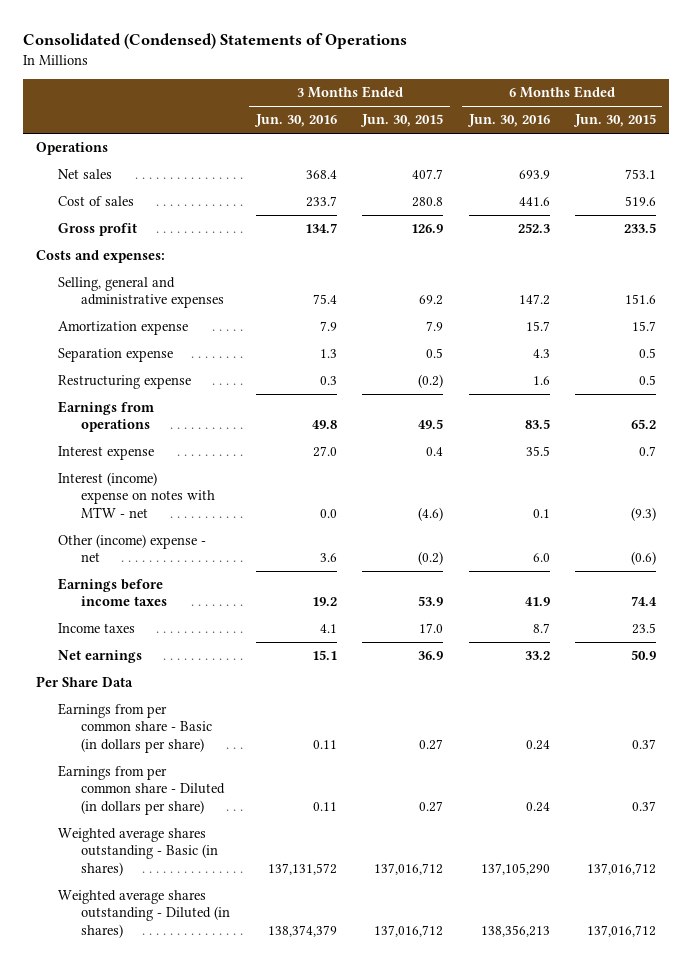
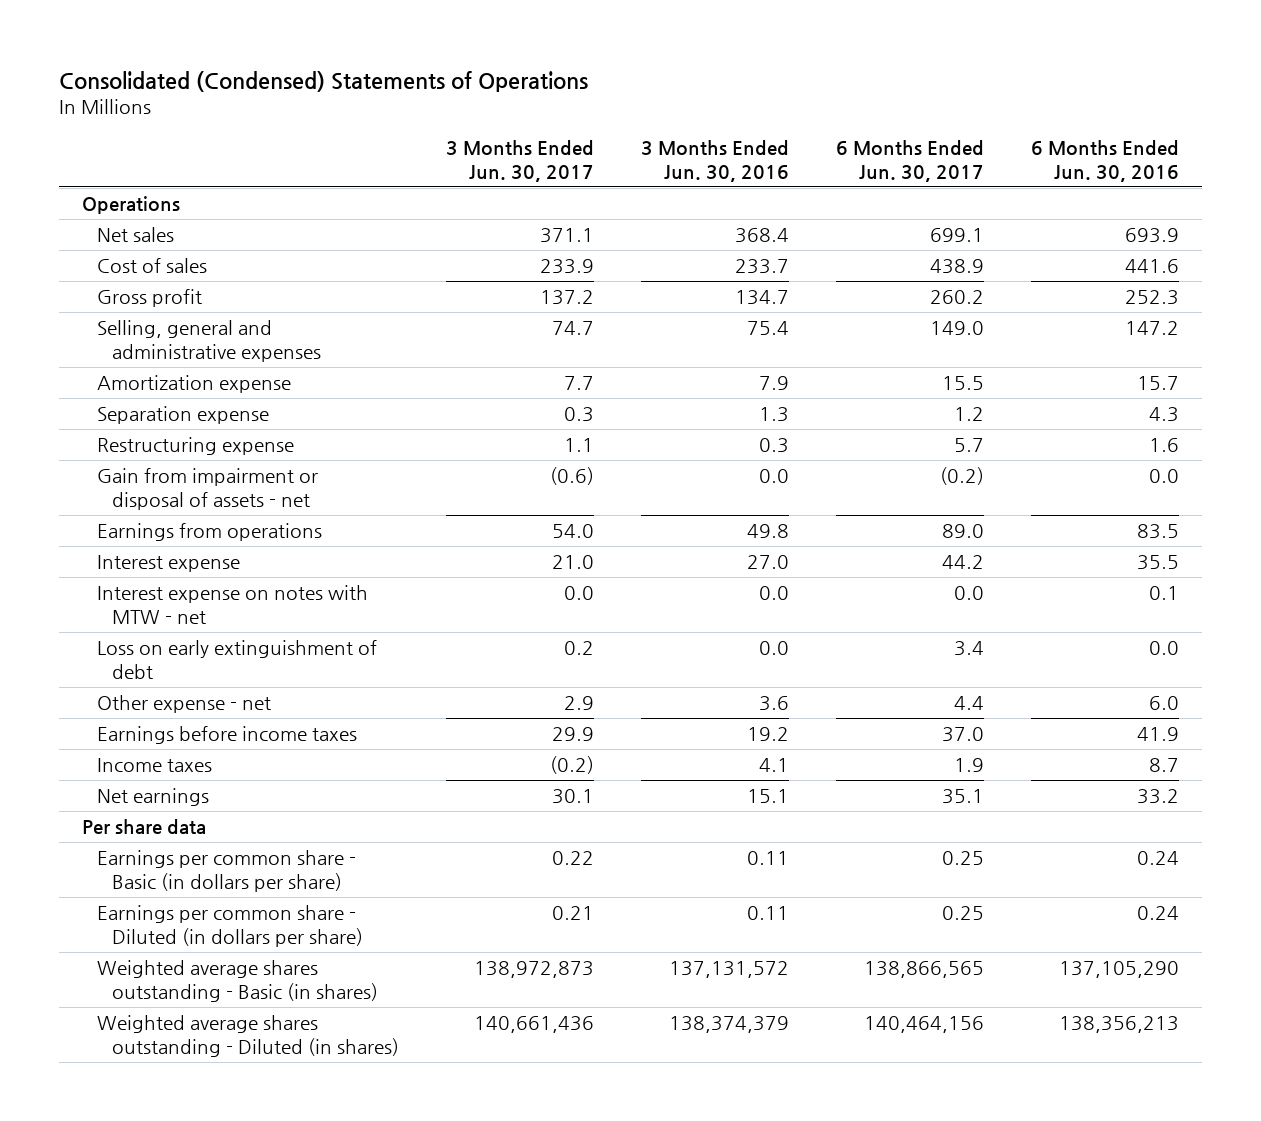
[360,114,444,128] Jun. 30, 2015 -> none
[573,114,657,128] Jun. 30, 2015 -> none
none -> [445,140,594,182] 3 Months Ended Jun. 30, 2017
none -> [835,140,984,182] 6 Months Ended Jun. 30, 2017
[35,250,165,264] Costs and expenses: -> none
none -> [96,468,318,510] Gain from impairment or disposal of assets - net
[58,472,216,518] Interest (income) expense on notes with MTW - net -> [96,585,368,624] Interest expense on notes with MTW - net
none -> [96,640,377,679] Loss on early extinguishment of debt
[58,534,207,563] Other (income) expense - net -> [96,695,271,714] Other expense - net
[35,676,133,688] Per Share Data -> [82,819,207,835] Per share data
[58,703,213,753] Earnings from per common share - Basic (in dollars per share) -> [96,850,356,892] Earnings per common share - Basic (in dollars per share)
[58,765,226,815] Earnings from per common share - Diluted (in dollars per share) -> [96,905,363,947] Earnings per common share - Diluted (in dollars per share)

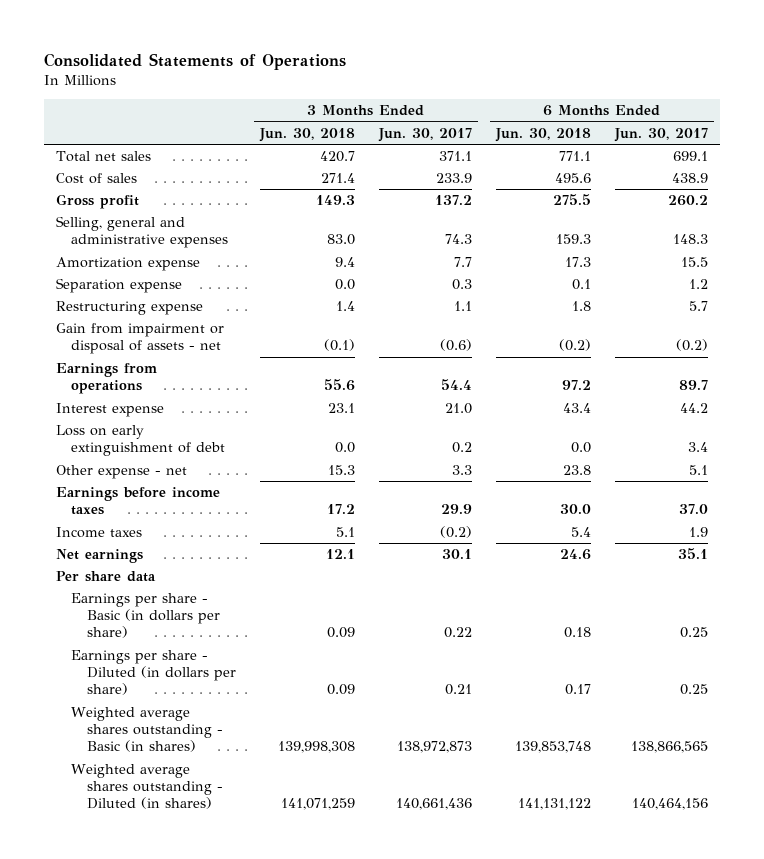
[58,70,588,92] Consolidated (Condensed) Statements of Operations -> [43,52,346,70] Consolidated Statements of Operations
[640,140,789,182] 3 Months Ended Jun. 30, 2016 -> none
[1030,140,1179,182] 6 Months Ended Jun. 30, 2016 -> none
none -> [258,127,355,142] Jun. 30, 2018
none -> [494,127,591,142] Jun. 30, 2018
[82,196,181,215] Operations -> none
[96,227,174,243] Net sales -> [55,151,151,163] Total net sales
[551,321,594,336] 74.7 -> [444,234,472,245] 74.3
[929,321,984,336] 149.0 -> [672,234,708,245] 148.3
[551,524,594,539] 54.0 -> [440,379,472,391] 54.4
[941,524,984,539] 89.0 -> [678,380,708,391] 89.7
[96,585,368,624] Interest expense on notes with MTW - net -> none
[563,696,594,711] 2.9 -> [451,465,472,476] 3.3
[953,696,984,711] 4.4 -> [688,465,708,476] 5.1
[96,850,356,892] Earnings per common share - Basic (in dollars per share) -> [71,593,220,639] Earnings per share - Basic (in dollars per share)
[96,905,363,947] Earnings per common share - Diluted (in dollars per share) -> [71,650,236,696] Earnings per share - Diluted (in dollars per share)

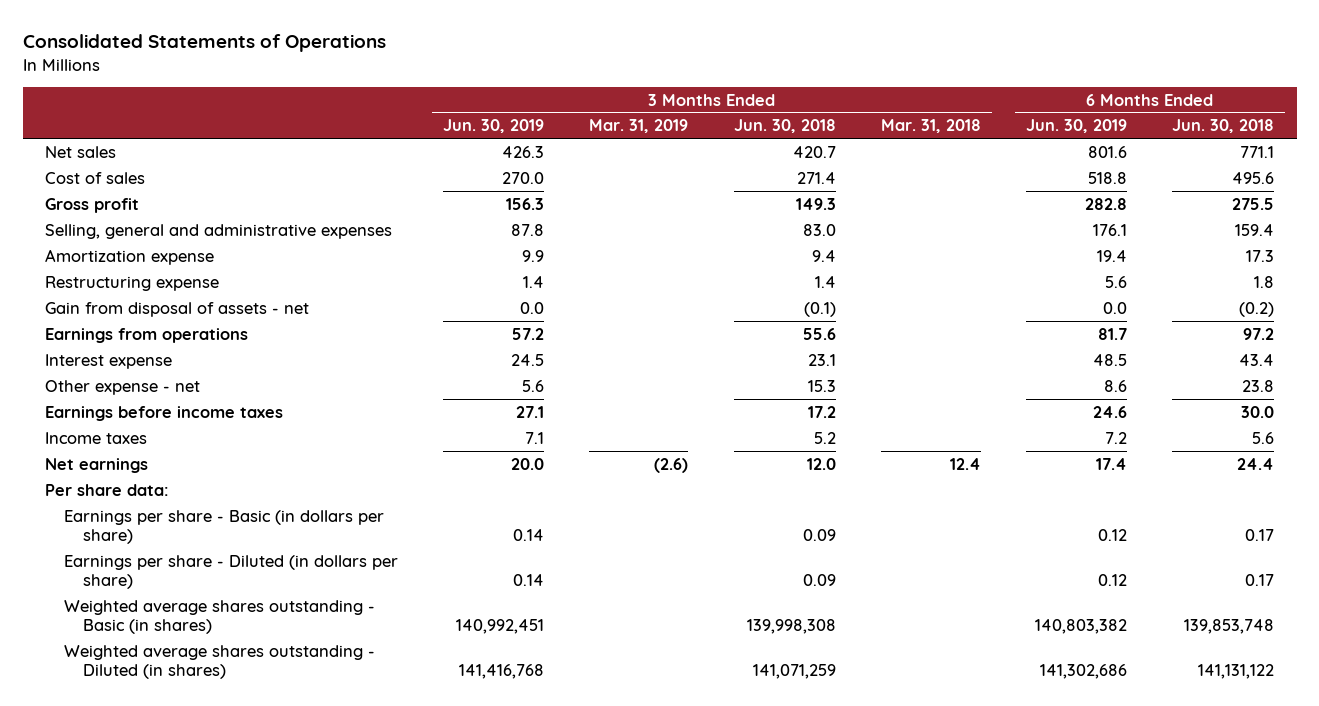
[377,127,472,142] Jun. 30, 2017 -> none
[613,127,708,142] Jun. 30, 2017 -> none
none -> [443,119,545,134] Jun. 30, 2019
none -> [589,119,689,134] Mar. 31, 2019
none -> [880,119,981,134] Mar. 31, 2018
none -> [1025,119,1127,134] Jun. 30, 2019
[55,151,151,163] Total net sales -> [45,145,117,158] Net sales
[555,234,591,245] 159.3 -> [1234,223,1274,236] 159.4
[55,278,182,294] Separation expense -> none
[55,323,224,355] Gain from impairment or disposal of assets - net -> [45,301,310,317] Gain from disposal of assets - net
[55,425,226,457] Loss on early extinguishment of debt -> none
[335,527,355,538] 5.1 -> [813,431,836,444] 5.2
[570,527,591,538] 5.4 -> [1251,431,1274,444] 5.6
[325,549,355,560] 12.1 -> [806,457,836,470] 12.0
[559,549,591,561] 24.6 -> [1236,457,1274,470] 24.4
[55,571,156,583] Per share data -> [45,483,170,496] Per share data:
[563,627,591,639] 0.18 -> [1244,529,1274,542] 0.17

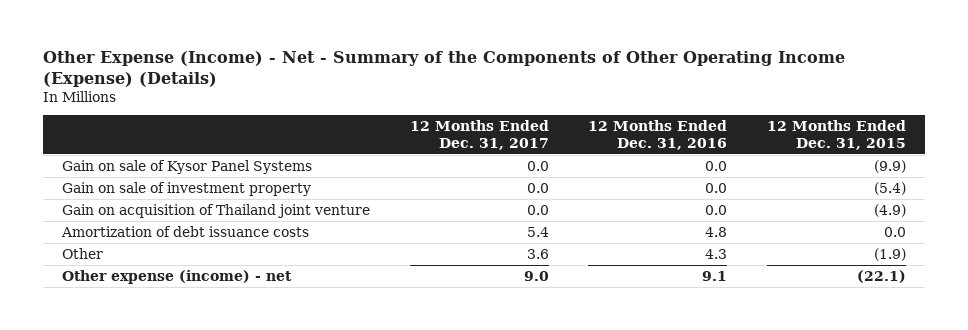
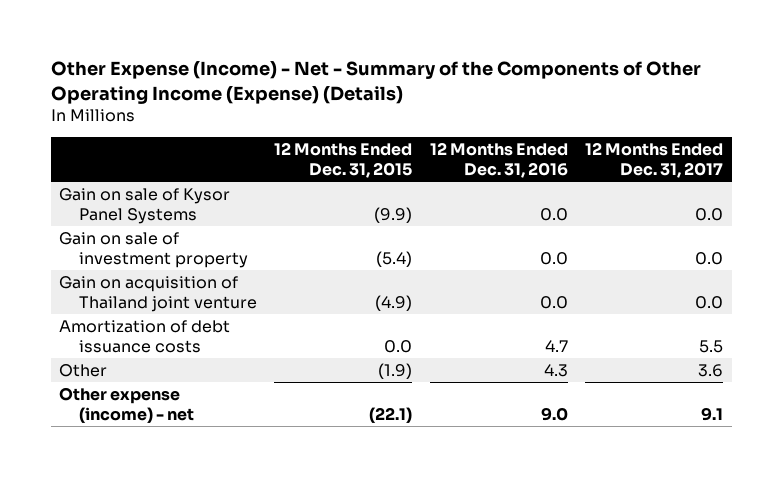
[526,226,549,237] 5.4 -> [699,339,724,353] 5.5
[705,226,728,237] 4.8 -> [544,339,568,352] 4.7
[523,270,549,281] 9.0 -> [701,406,724,421] 9.1
[702,270,728,281] 9.1 -> [540,406,568,421] 9.0

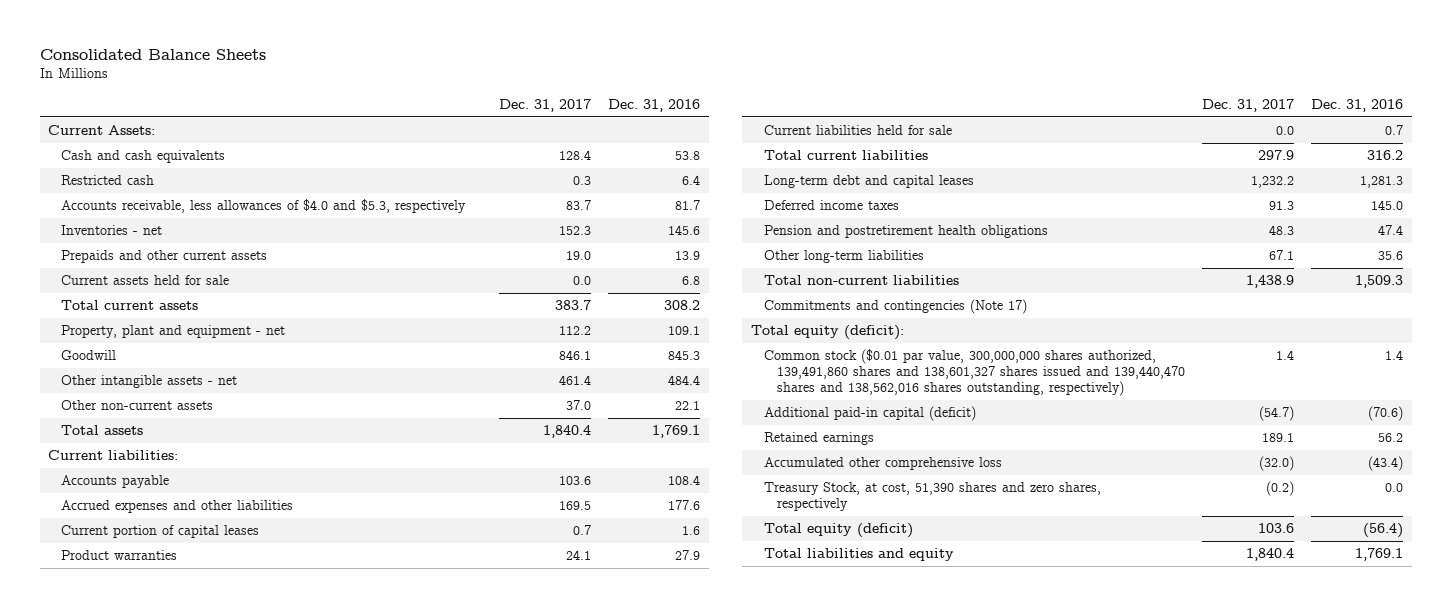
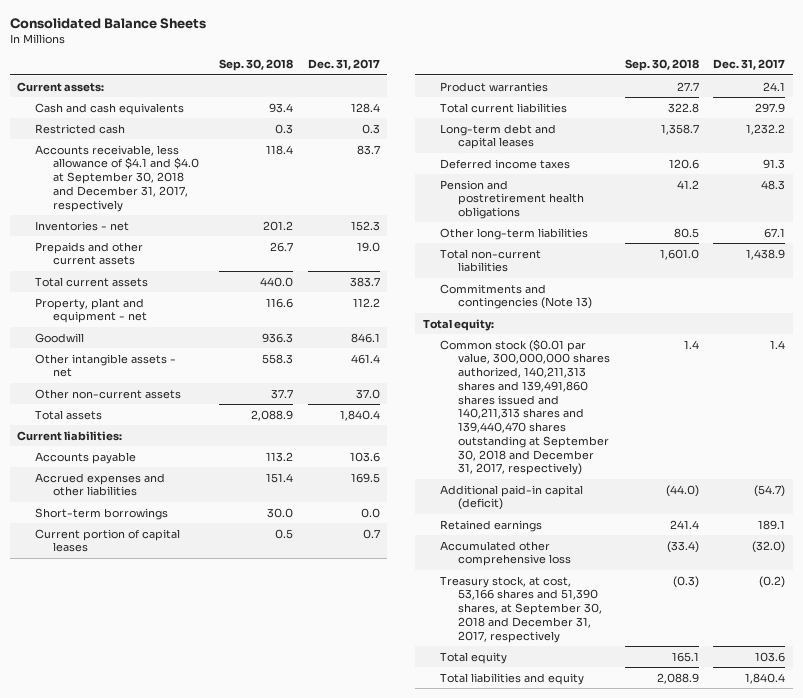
[608,98,701,112] Dec. 31, 2016 -> none
none -> [219,59,294,72] Sep. 30, 2018
[48,125,156,136] Current Assets: -> [17,81,105,92] Current assets:
[61,199,467,214] Accounts receivable, less allowances of $4.0 and $5.3, respectively -> [35,144,199,212] Accounts receivable, less allowance of $4.1 and $4.0 at September 30, 2018 and December 31, 2017, respectively
[61,275,230,286] Current assets held for sale -> none
none -> [35,507,169,520] Short-term borrowings
[763,125,952,136] Current liabilities held for sale -> none
[763,299,1027,315] Commitments and contingencies (Note 17) -> [440,283,592,310] Commitments and contingencies (Note 13)
[750,325,904,341] Total equity (deficit): -> [422,318,494,331] Total equity:
[763,349,1185,397] Common stock ($0.01 par value, 300,000,000 shares authorized, 139,491,860 shares and 138,601,327 shares issued and 139,440,470 shares and 138,562,016 shares outstanding, respectively) -> [440,338,610,476] Common stock ($0.01 par value, 300,000,000 shares authorized, 140,211,313 shares and 139,491,860 shares issued and 140,211,313 shares and 139,440,470 shares outstanding at September 30, 2018 and December 31, 2017, respectively)
[763,482,1101,512] Treasury Stock, at cost, 51,390 shares and zero shares, respectively -> [440,575,602,643] Treasury stock, at cost, 53,166 shares and 51,390 shares, at September 30, 2018 and December 31, 2017, respectively
[763,523,913,539] Total equity (deficit) -> [440,651,508,664] Total equity

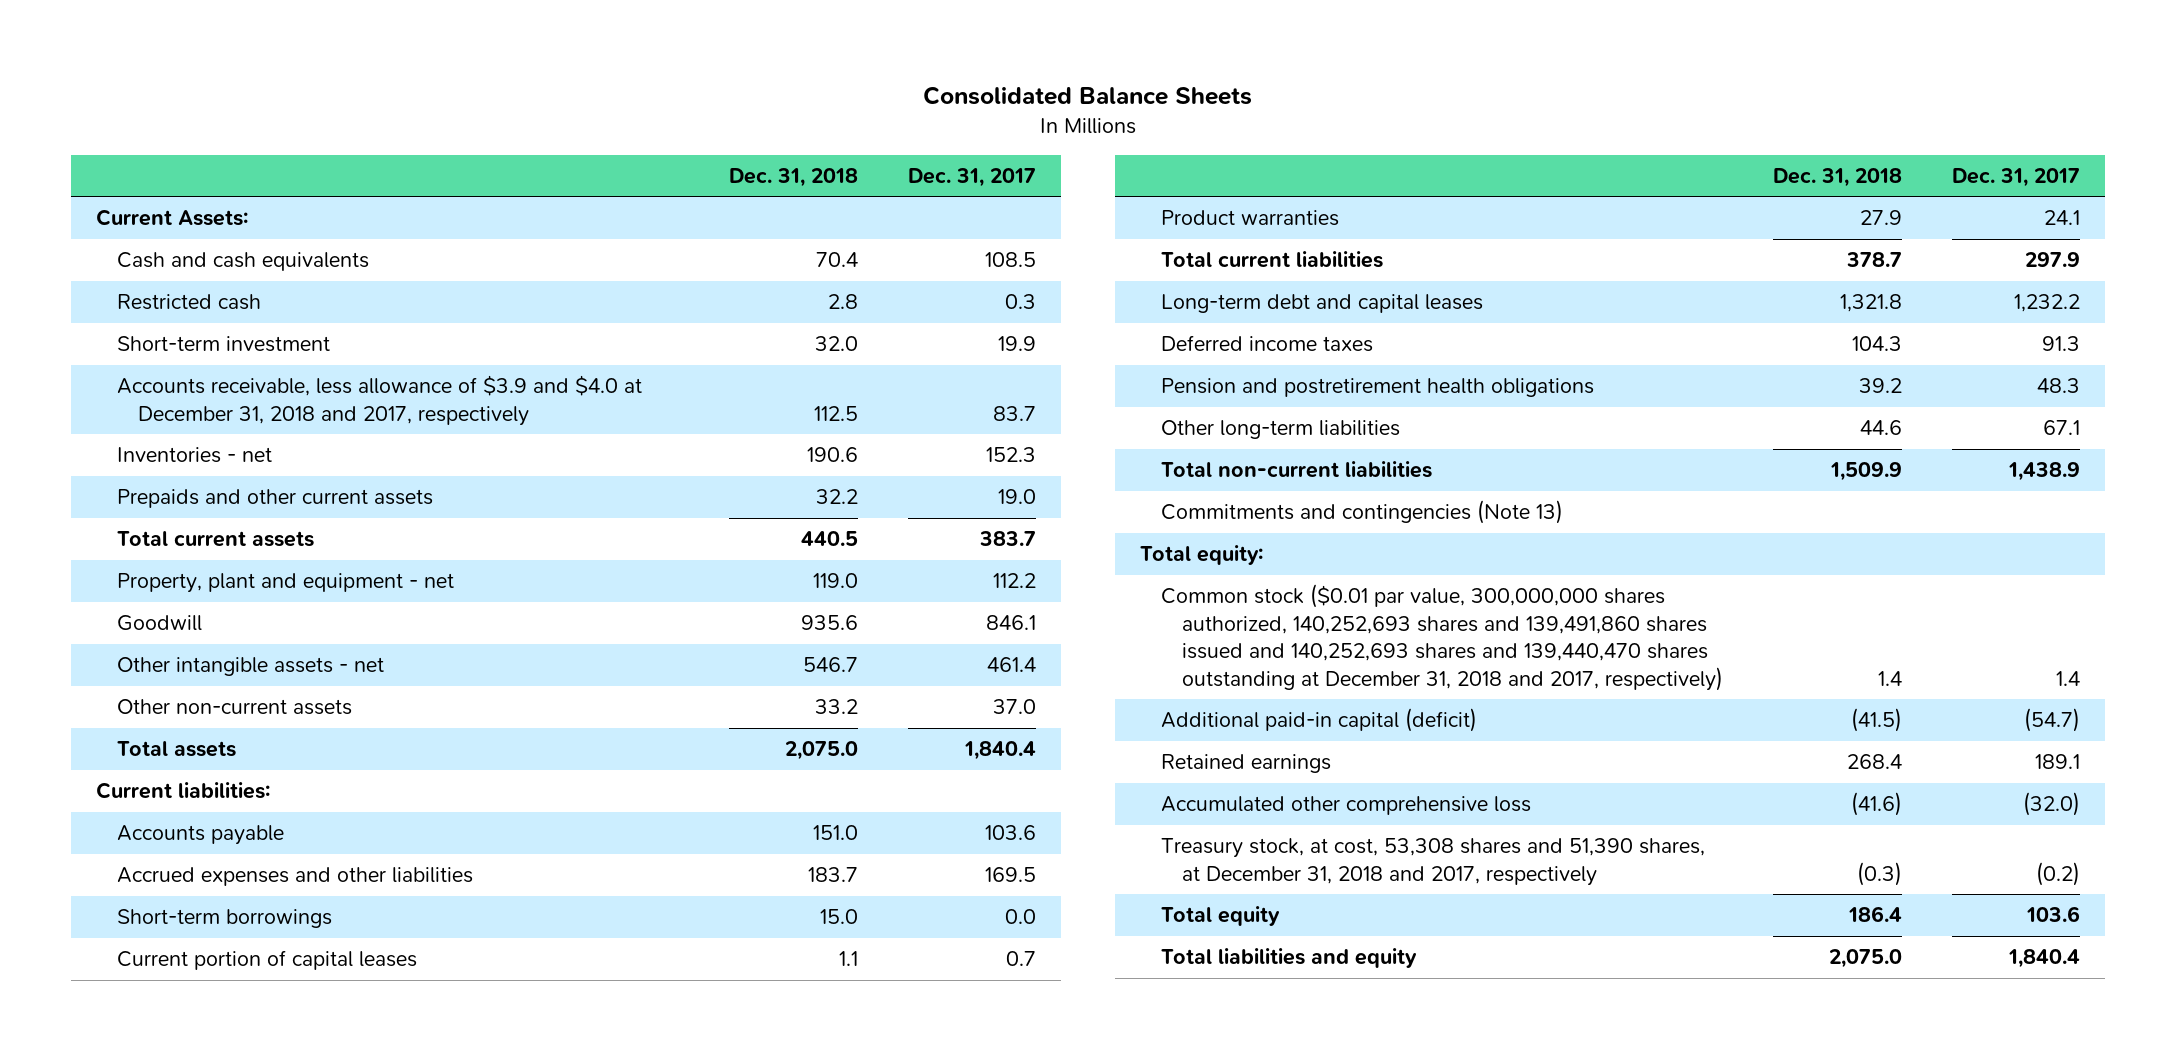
[219,59,294,72] Sep. 30, 2018 -> none
none -> [729,167,859,187] Dec. 31, 2018
[17,81,105,92] Current assets: -> [96,209,249,227] Current Assets:
[350,102,380,113] 128.4 -> [985,252,1037,268] 108.5
none -> [117,336,331,353] Short-term investment
[35,144,199,212] Accounts receivable, less allowance of $4.1 and $4.0 at September 30, 2018 and December 31, 2017, respectively -> [117,375,643,426] Accounts receivable, less allowance of $3.9 and $4.0 at December 31, 2018 and 2017, respectively
[440,338,610,476] Common stock ($0.01 par value, 300,000,000 shares authorized, 140,211,313 shares and 139,491,860 shares issued and 140,211,313 shares and 139,440,470 shares outstanding at September 30, 2018 and December 31, 2017, respectively) -> [1160,584,1723,691] Common stock ($0.01 par value, 300,000,000 shares authorized, 140,252,693 shares and 139,491,860 shares issued and 140,252,693 shares and 139,440,470 shares outstanding at December 31, 2018 and 2017, respectively)
[440,575,602,643] Treasury stock, at cost, 53,166 shares and 51,390 shares, at September 30, 2018 and December 31, 2017, respectively -> [1160,838,1705,886] Treasury stock, at cost, 53,308 shares and 51,390 shares, at December 31, 2018 and 2017, respectively

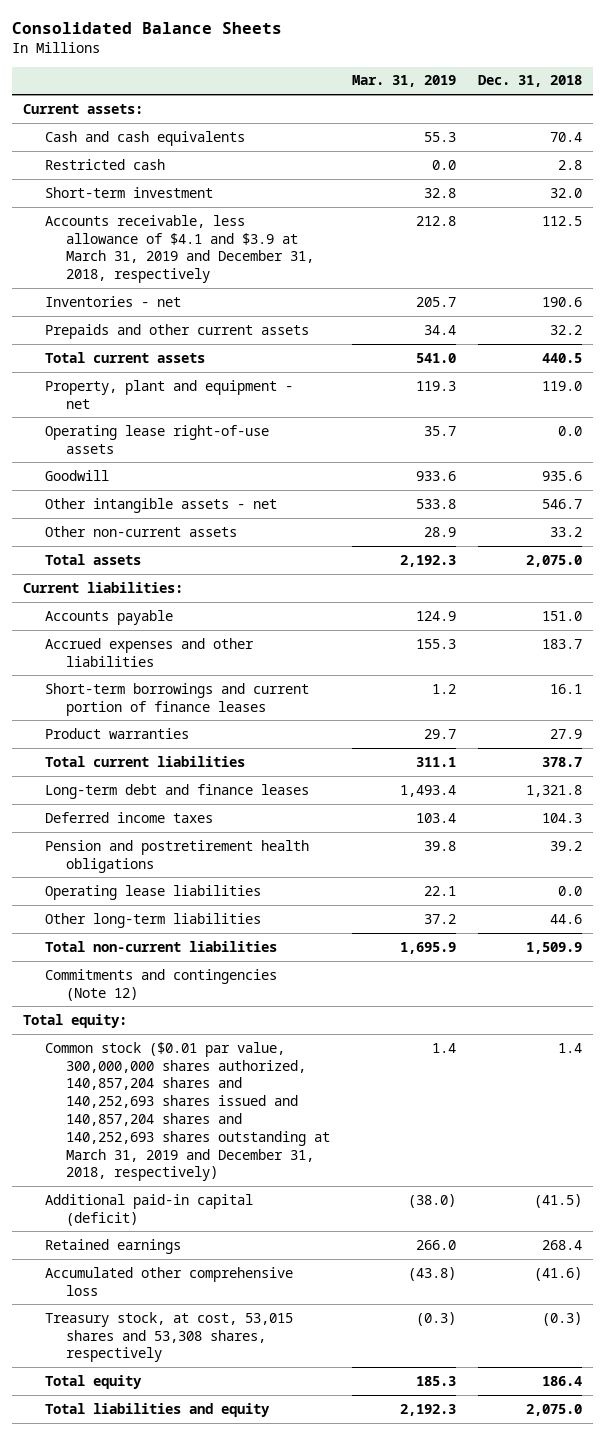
[908,167,1037,187] Dec. 31, 2017 -> none
none -> [352,75,457,88] Mar. 31, 2019
[96,209,249,227] Current Assets: -> [23,103,144,114] Current assets:
[117,375,643,426] Accounts receivable, less allowance of $3.9 and $4.0 at December 31, 2018 and 2017, respectively -> [44,214,315,284] Accounts receivable, less allowance of $4.1 and $3.9 at March 31, 2019 and December 31, 2018, respectively
none -> [44,424,269,454] Operating lease right-of-use assets
[117,909,333,929] Short-term borrowings -> none
[117,950,418,971] Current portion of capital leases -> none
none -> [44,682,309,716] Short-term borrowings and current portion of finance leases
[1160,294,1483,314] Long-term debt and capital leases -> [44,783,309,799] Long-term debt and finance leases
none -> [44,884,261,900] Operating lease liabilities
[1160,500,1563,525] Commitments and contingencies (Note 13) -> [44,968,277,1001] Commitments and contingencies (Note 12)
[1160,584,1723,691] Common stock ($0.01 par value, 300,000,000 shares authorized, 140,252,693 shares and 139,491,860 shares issued and 140,252,693 shares and 139,440,470 shares outstanding at December 31, 2018 and 2017, respectively) -> [44,1041,331,1182] Common stock ($0.01 par value, 300,000,000 shares authorized, 140,857,204 shares and 140,252,693 shares issued and 140,857,204 shares and 140,252,693 shares outstanding at March 31, 2019 and December 31, 2018, respectively)
[1160,838,1705,886] Treasury stock, at cost, 53,308 shares and 51,390 shares, at December 31, 2018 and 2017, respectively -> [44,1311,293,1363] Treasury stock, at cost, 53,015 shares and 53,308 shares, respectively

